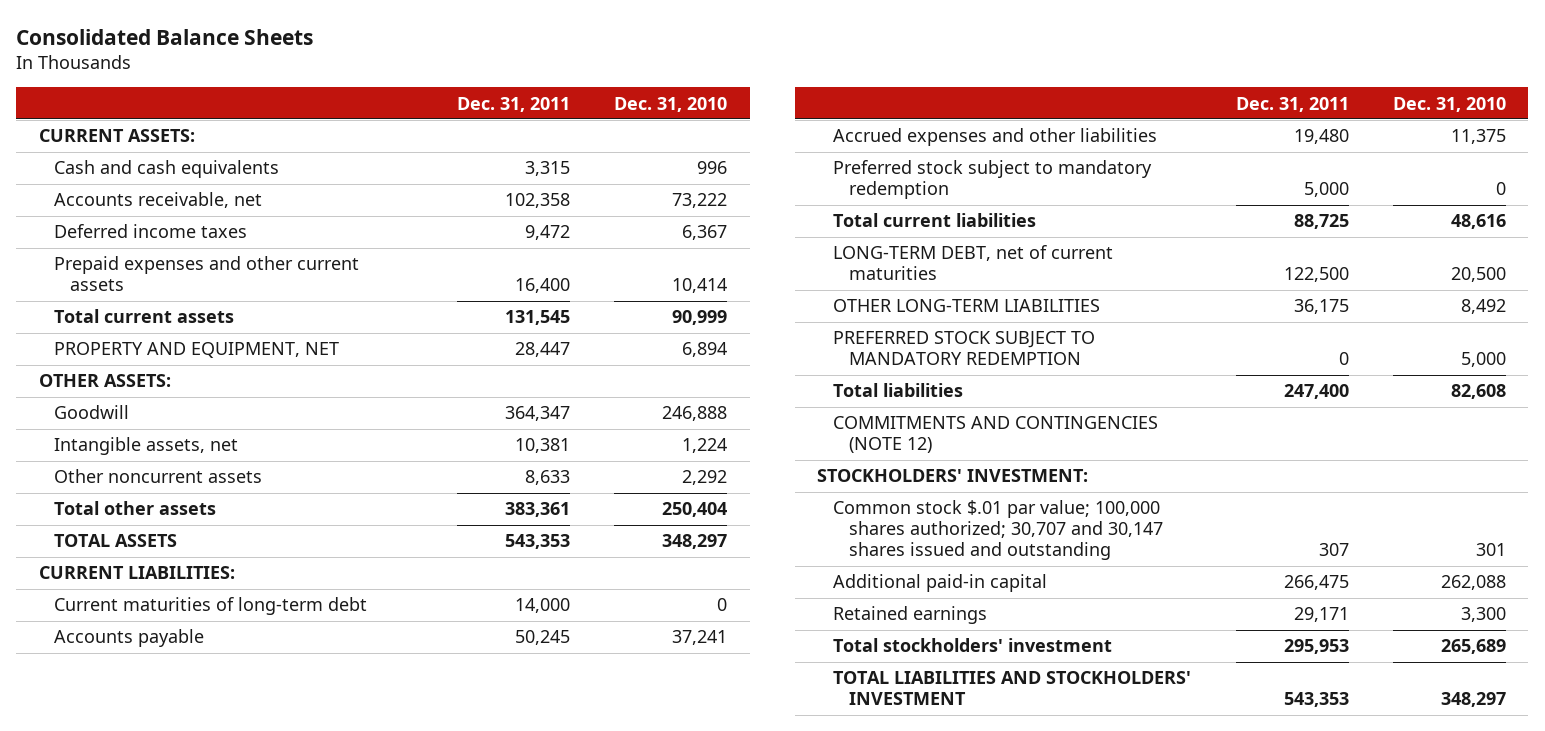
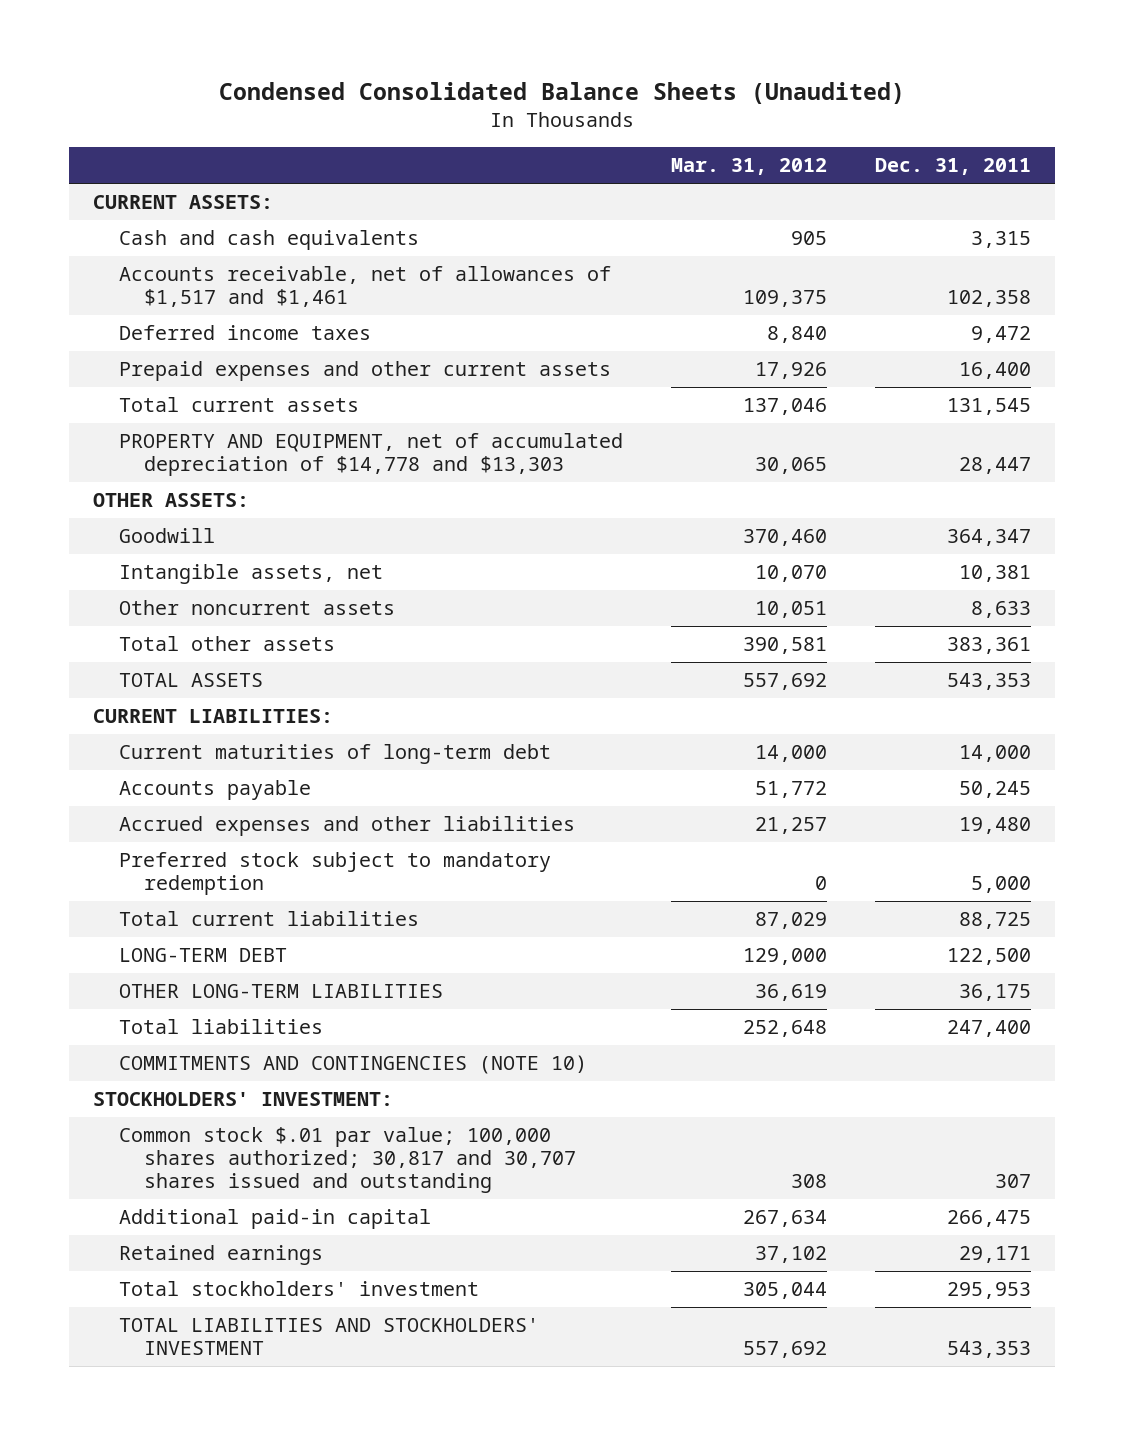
[16,28,314,45] Consolidated Balance Sheets -> [219,82,906,105] Condensed Consolidated Balance Sheets (Unaudited)
[614,96,728,112] Dec. 31, 2010 -> none
none -> [671,158,828,176] Mar. 31, 2012
[54,192,263,209] Accounts receivable, net -> [118,266,611,308] Accounts receivable, net of allowances of $1,517 and $1,461
[54,342,340,359] PROPERTY AND EQUIPMENT, NET -> [118,433,623,477] PROPERTY AND EQUIPMENT, net of accumulated depreciation of $14,778 and $13,303
[833,245,1114,281] LONG-TERM DEBT, net of current maturities -> [118,948,287,963] LONG-TERM DEBT
[833,331,1096,366] PREFERRED STOCK SUBJECT TO MANDATORY REDEMPTION -> none
[833,416,1159,454] COMMITMENTS AND CONTINGENCIES (NOTE 12) -> [118,1055,587,1075] COMMITMENTS AND CONTINGENCIES (NOTE 10)
[833,500,1163,561] Common stock $.01 par value; 100,000 shares authorized; 30,707 and 30,147 shares issued and outstanding -> [118,1127,577,1194] Common stock $.01 par value; 100,000 shares authorized; 30,817 and 30,707 shares issued and outstanding

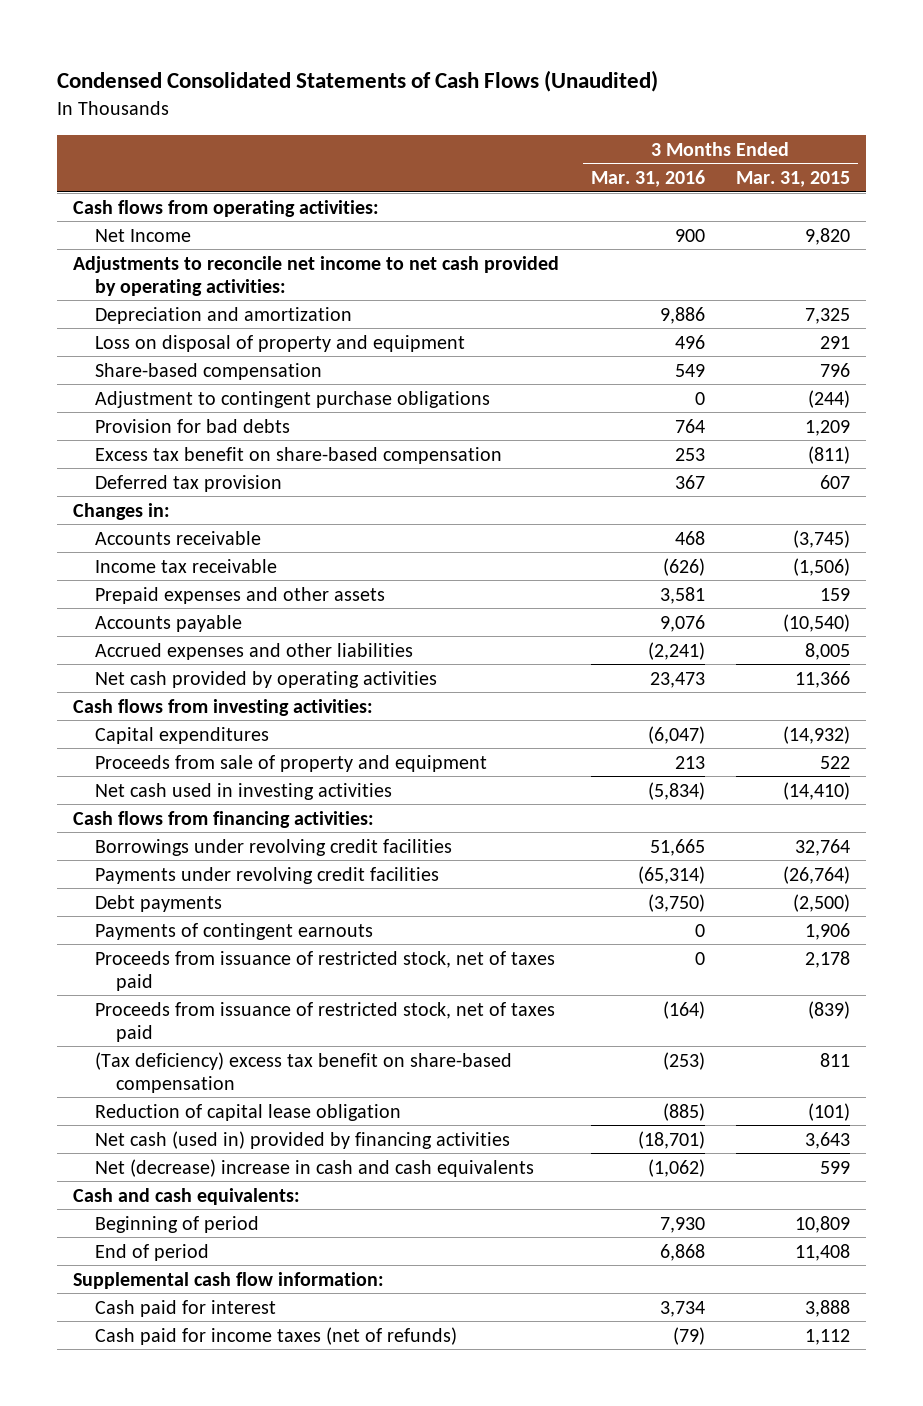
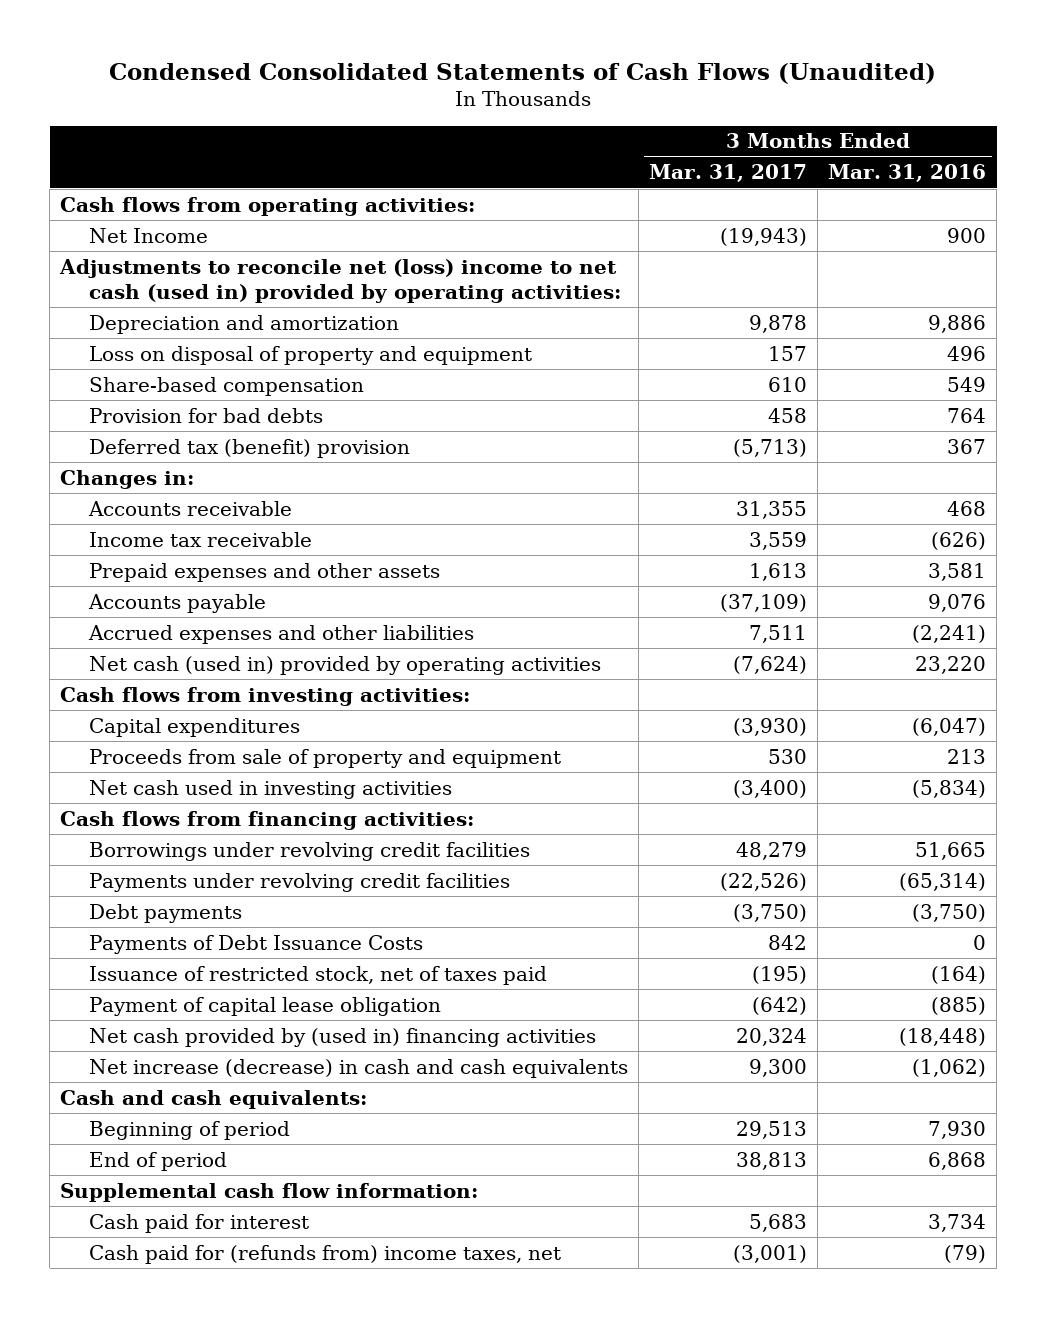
[735,170,850,187] Mar. 31, 2015 -> none
none -> [649,164,808,183] Mar. 31, 2017
[73,255,560,296] Adjustments to reconcile net income to net cash provided by operating activities: -> [59,258,621,303] Adjustments to reconcile net (loss) income to net cash (used in) provided by operating activities:
[94,390,490,408] Adjustment to contingent purchase obligations -> none
[94,446,502,464] Excess tax benefit on share-based compensation -> none
[94,474,282,492] Deferred tax provision -> [88,438,410,458] Deferred tax (benefit) provision
[94,670,437,688] Net cash provided by operating activities -> [88,655,601,675] Net cash (used in) provided by operating activities
[649,671,705,688] 23,473 -> [915,655,987,674] 23,220
[94,922,373,940] Payments of contingent earnouts -> none
[94,950,555,991] Proceeds from issuance of restricted stock, net of taxes paid -> none
[94,1051,512,1093] (Tax deficiency) excess tax benefit on share-based compensation -> none
none -> [88,934,423,954] Payments of Debt Issuance Costs
[94,1001,555,1042] Proceeds from issuance of restricted stock, net of taxes paid -> [88,965,547,985] Issuance of restricted stock, net of taxes paid
[94,1103,401,1121] Reduction of capital lease obligation -> [88,996,441,1016] Payment of capital lease obligation
[94,1130,510,1149] Net cash (used in) provided by financing activities -> [88,1027,596,1047] Net cash provided by (used in) financing activities
[637,1130,705,1149] (18,701) -> [899,1027,987,1046] (18,448)
[94,1158,534,1177] Net (decrease) increase in cash and cash equivalents -> [88,1058,628,1078] Net increase (decrease) in cash and cash equivalents
[94,1326,457,1345] Cash paid for income taxes (net of refunds) -> [88,1244,561,1264] Cash paid for (refunds from) income taxes, net

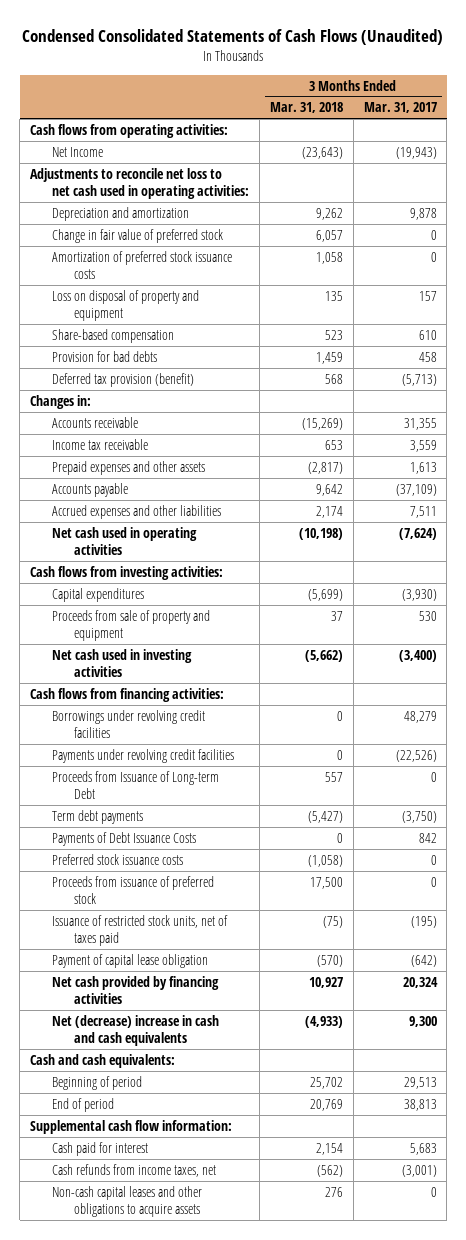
[828,164,987,183] Mar. 31, 2016 -> none
none -> [269,102,343,114] Mar. 31, 2018
[59,258,621,303] Adjustments to reconcile net (loss) income to net cash (used in) provided by operating activities: -> [29,167,249,200] Adjustments to reconcile net loss to net cash used in operating activities:
none -> [51,228,223,243] Change in fair value of preferred stock
none -> [51,250,232,280] Amortization of preferred stock issuance costs
[88,438,410,458] Deferred tax (benefit) provision -> [51,372,194,387] Deferred tax provision (benefit)
[88,655,601,675] Net cash (used in) provided by operating activities -> [51,526,197,556] Net cash used in operating activities
none -> [51,770,219,800] Proceeds from Issuance of Long-term Debt
[88,903,242,923] Debt payments -> [51,809,143,824] Term debt payments
none -> [51,853,183,865] Preferred stock issuance costs
none -> [51,875,214,905] Proceeds from issuance of preferred stock
[88,965,547,985] Issuance of restricted stock, net of taxes paid -> [51,914,228,947] Issuance of restricted stock units, net of taxes paid
[88,1027,596,1047] Net cash provided by (used in) financing activities -> [51,975,219,1005] Net cash provided by financing activities
[88,1058,628,1078] Net increase (decrease) in cash and cash equivalents -> [51,1014,219,1047] Net (decrease) increase in cash and cash equivalents
[88,1244,561,1264] Cash paid for (refunds from) income taxes, net -> [51,1163,216,1177] Cash refunds from income taxes, net
none -> [51,1185,202,1218] Non-cash capital leases and other obligations to acquire assets

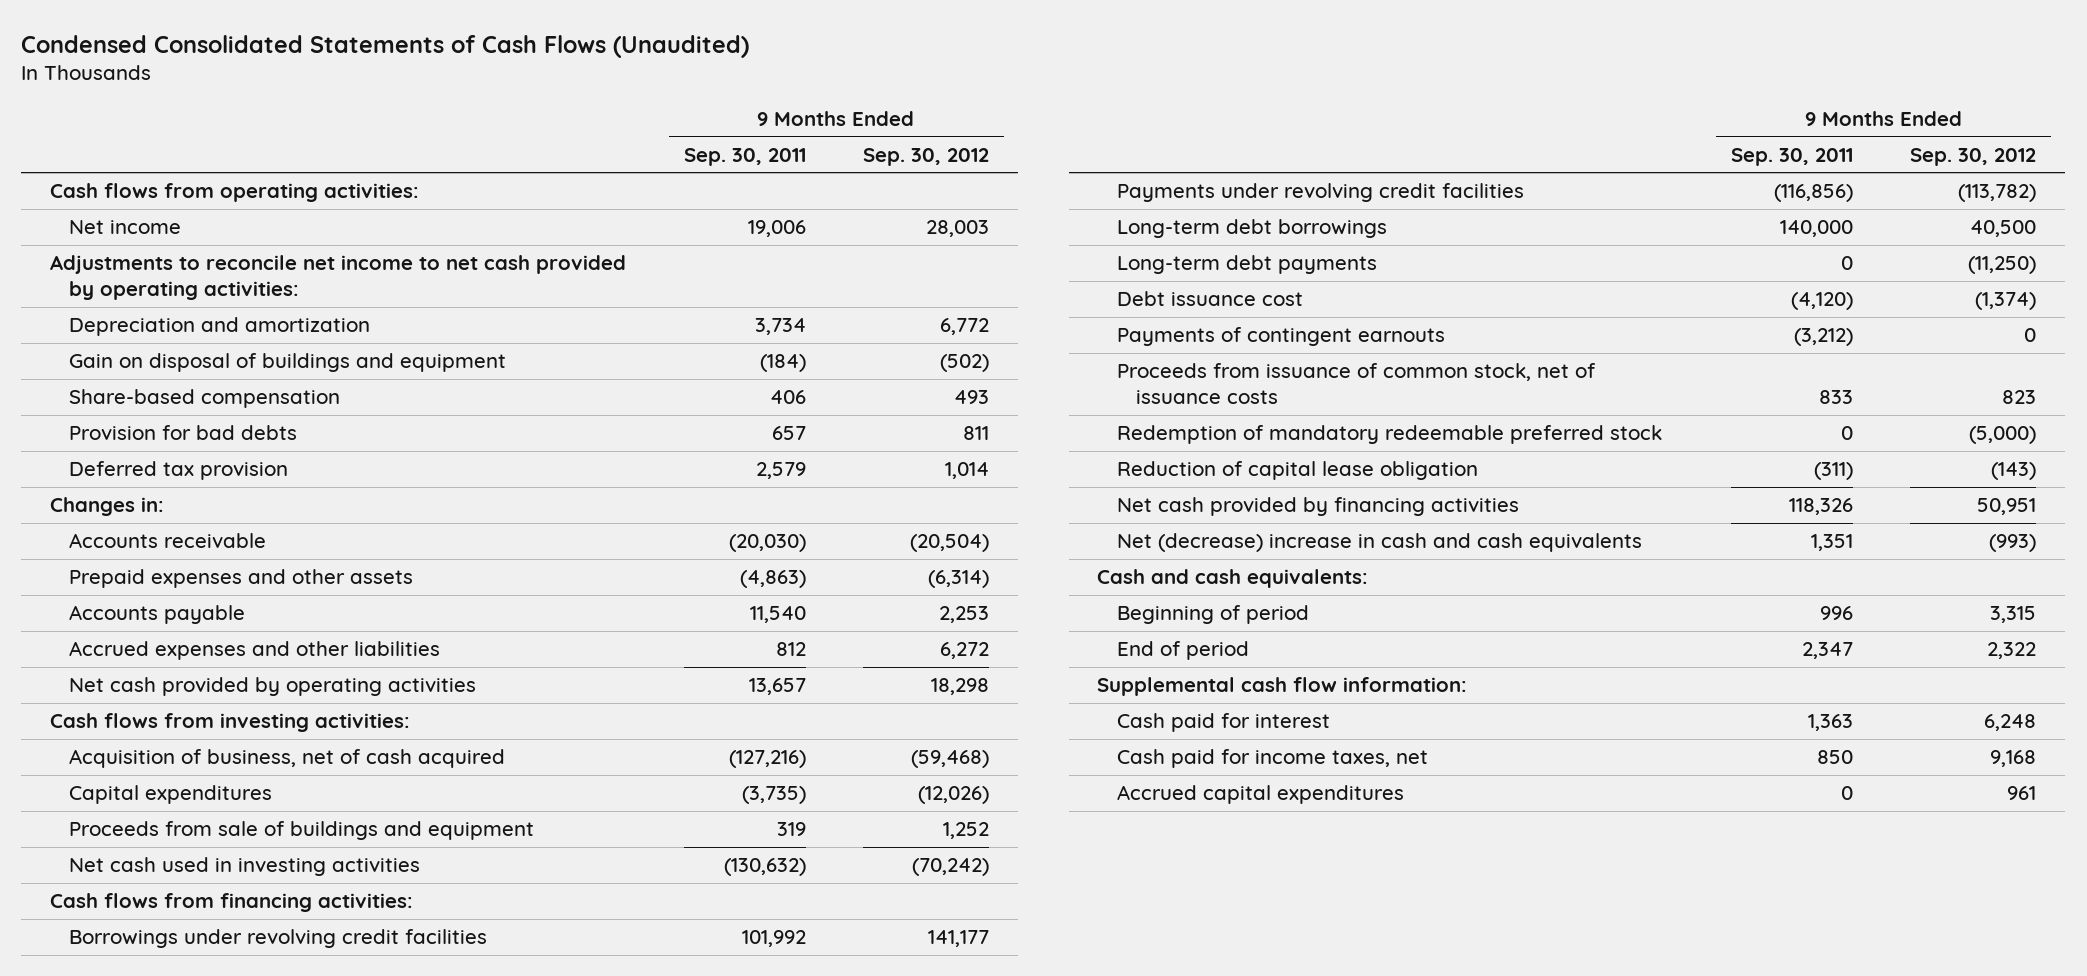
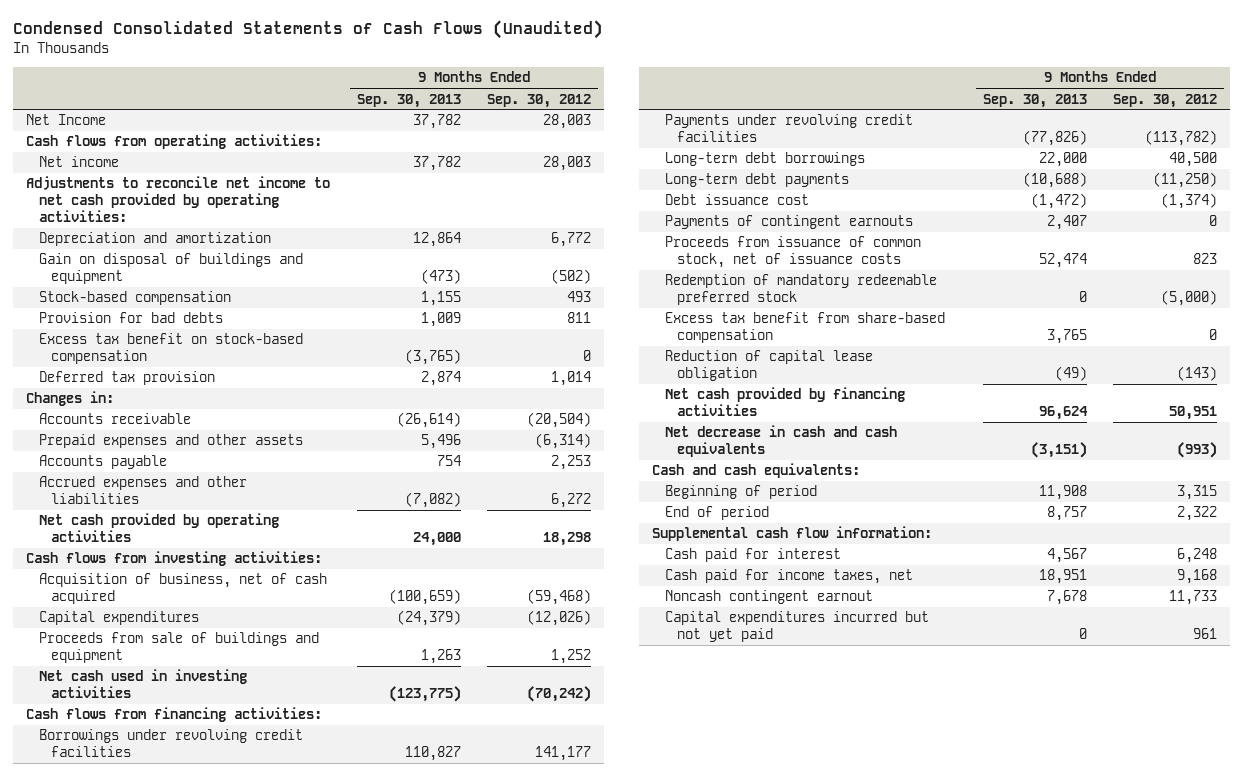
[683,147,806,166] Sep. 30, 2011 -> none
none -> [356,93,461,108] Sep. 30, 2013
none -> [26,114,107,126] Net Income
[69,389,341,409] Share-based compensation -> [38,291,231,306] Stock-based compensation
none -> [38,333,303,365] Excess tax benefit on stock-based compensation
none -> [664,312,945,344] Excess tax benefit from share-based compensation
[1116,533,1642,553] Net (decrease) increase in cash and cash equivalents -> [664,425,897,458] Net decrease in cash and cash equivalents
none -> [664,590,873,605] Noncash contingent earnout
[1116,785,1404,805] Accrued capital expenditures -> [664,611,929,643] Capital expenditures incurred but not yet paid

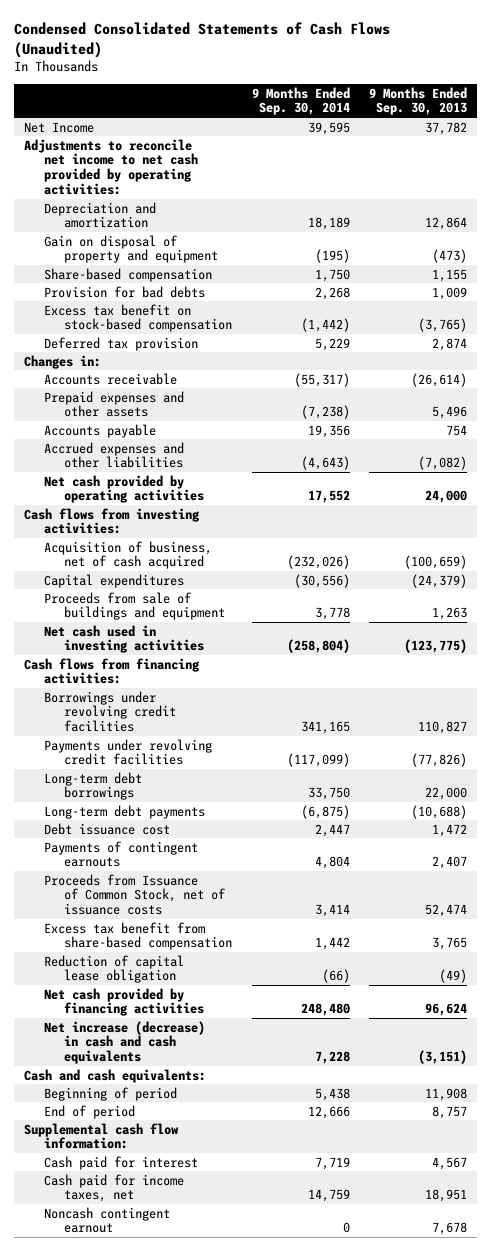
[487,93,592,108] Sep. 30, 2012 -> none
none -> [251,86,350,116] 9 Months Ended Sep. 30, 2014
[26,134,323,150] Cash flows from operating activities: -> none
[38,156,119,168] Net income -> none
[38,253,303,285] Gain on disposal of buildings and equipment -> [43,234,219,264] Gain on disposal of property and equipment
[38,291,231,306] Stock-based compensation -> [43,267,212,282] Share-based compensation
[1030,193,1087,210] (1,472) -> [432,823,468,837] 1,472
[664,274,937,306] Redemption of mandatory redeemable preferred stock -> none
[664,236,921,269] Proceeds from issuance of common stock, net of issuance costs -> [43,873,227,916] Proceeds from Issuance of Common Stock, net of issuance costs
[664,425,897,458] Net decrease in cash and cash equivalents -> [43,1020,205,1065] Net increase (decrease) in cash and cash equivalents
[664,611,929,643] Capital expenditures incurred but not yet paid -> none

